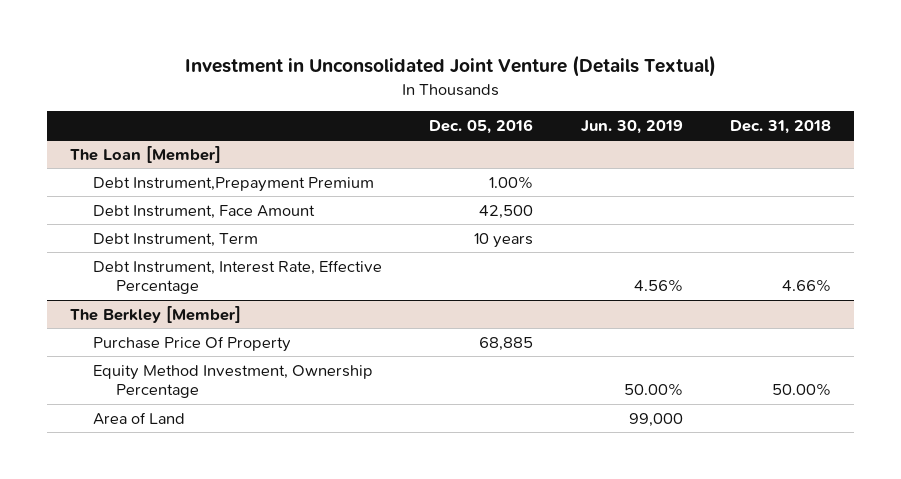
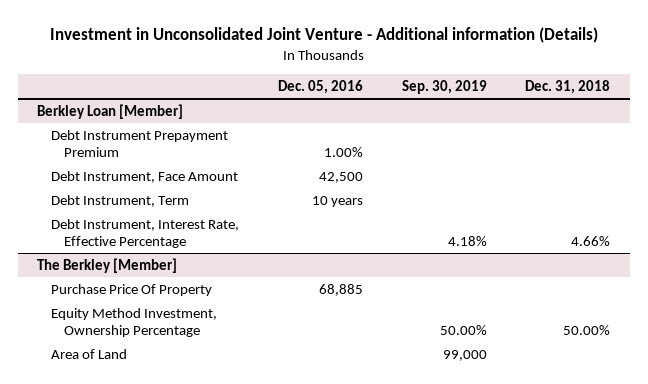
[184,55,716,78] Investment in Unconsolidated Joint Venture (Details Textual) -> [49,27,598,44] Investment in Unconsolidated Joint Venture - Additional information (Details)
[580,119,683,134] Jun. 30, 2019 -> none
none -> [401,80,487,95] Sep. 30, 2019
[70,145,222,163] The Loan [Member] -> [37,103,184,119] Berkley Loan [Member]
[92,176,374,192] Debt Instrument,Prepayment Premium -> [50,129,228,157] Debt Instrument Prepayment Premium

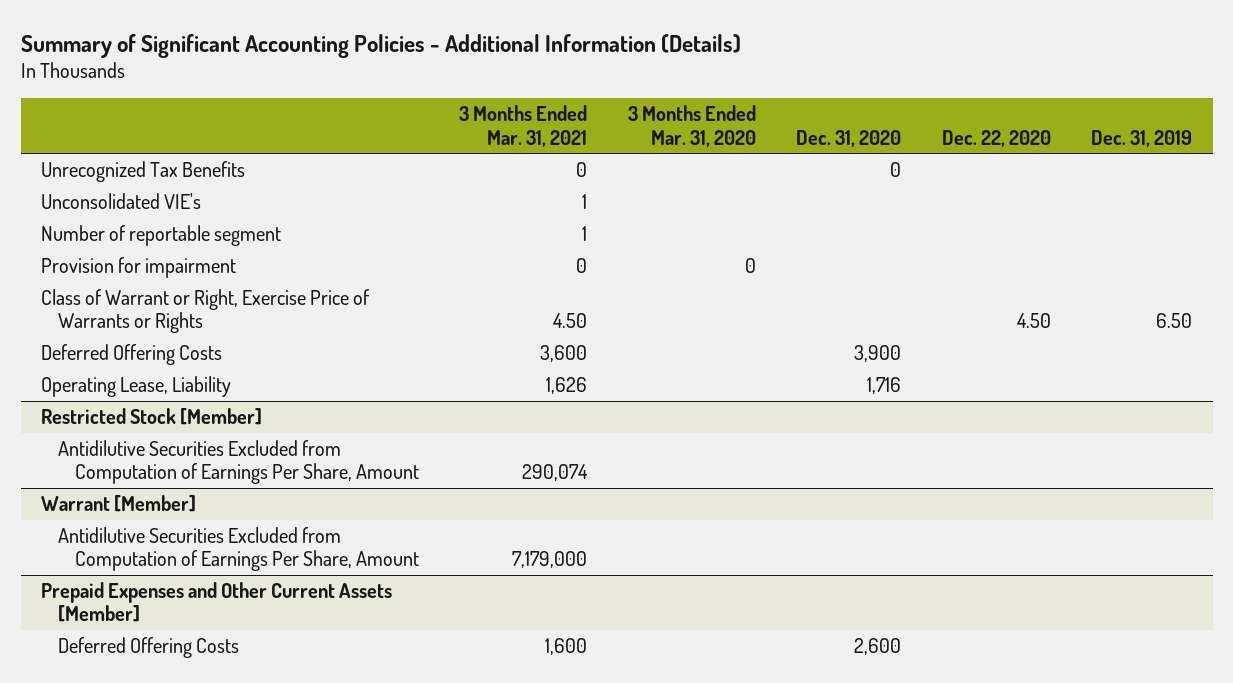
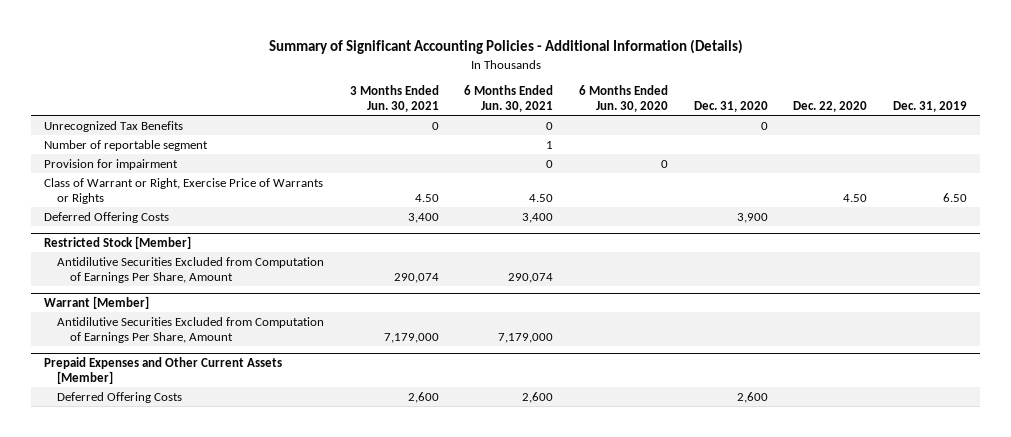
[459,105,588,147] 3 Months Ended Mar. 31, 2021 -> none
[627,105,756,147] 3 Months Ended Mar. 31, 2020 -> none
none -> [349,84,439,112] 3 Months Ended Jun. 30, 2021
none -> [464,84,554,112] 6 Months Ended Jun. 30, 2021
none -> [579,84,669,112] 6 Months Ended Jun. 30, 2020
[40,193,201,210] Unconsolidated VIE's -> none
[40,376,231,398] Operating Lease, Liability -> none

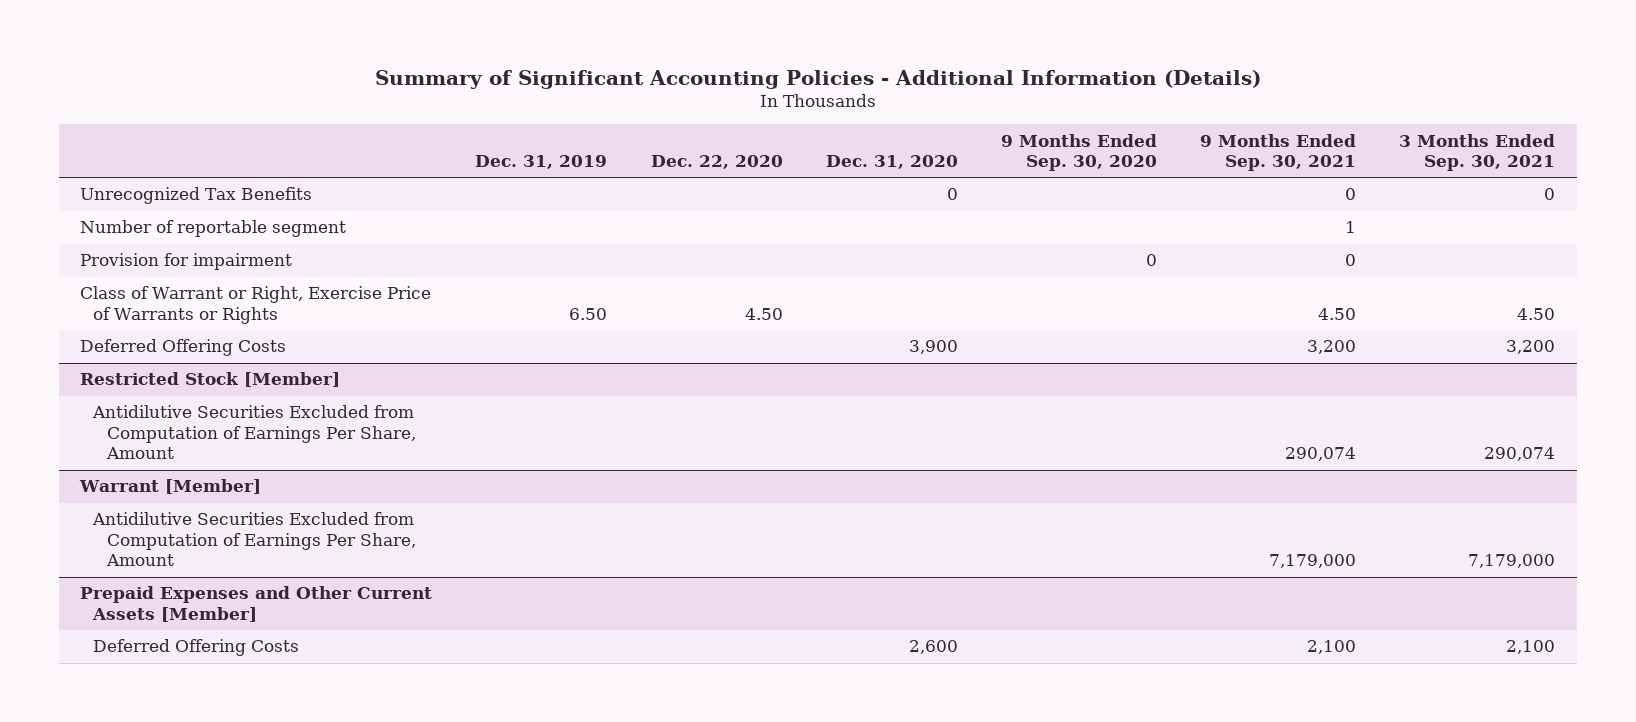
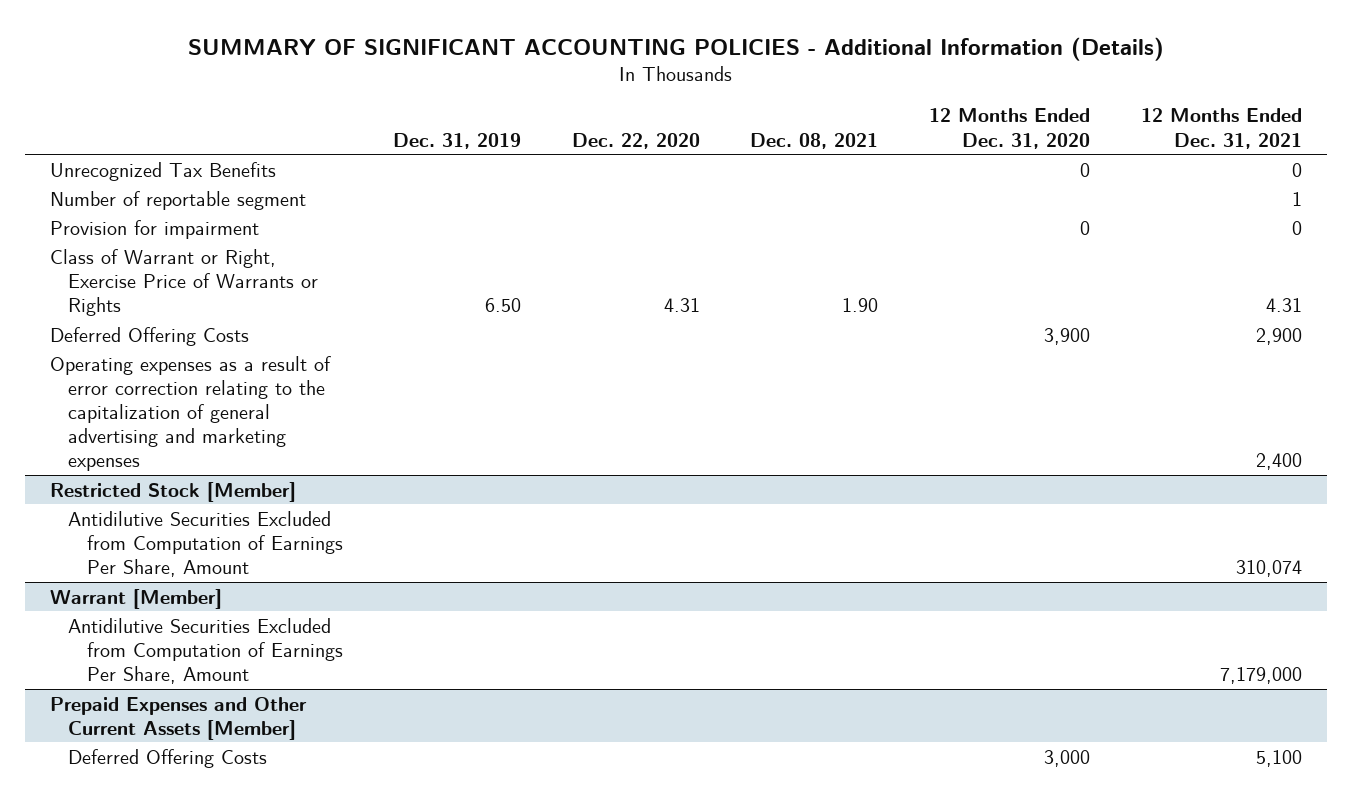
[374,69,1261,89] Summary of Significant Accounting Policies - Additional Information (Details) -> [187,37,1164,62] SUMMARY OF SIGNIFICANT ACCOUNTING POLICIES - Additional Information (Details)
[825,154,958,169] Dec. 31, 2020 -> none
[1001,133,1158,171] 9 Months Ended Sep. 30, 2020 -> none
[1200,133,1357,171] 9 Months Ended Sep. 30, 2021 -> none
[1399,133,1556,171] 3 Months Ended Sep. 30, 2021 -> none
none -> [750,132,879,149] Dec. 08, 2021
none -> [928,108,1090,149] 12 Months Ended Dec. 31, 2020
none -> [1140,108,1302,149] 12 Months Ended Dec. 31, 2021
[744,307,783,320] 4.50 -> [663,297,700,312] 4.31
none -> [49,355,331,472] Operating expenses as a result of error correction relating to the capitalization of general advertising and marketing expenses

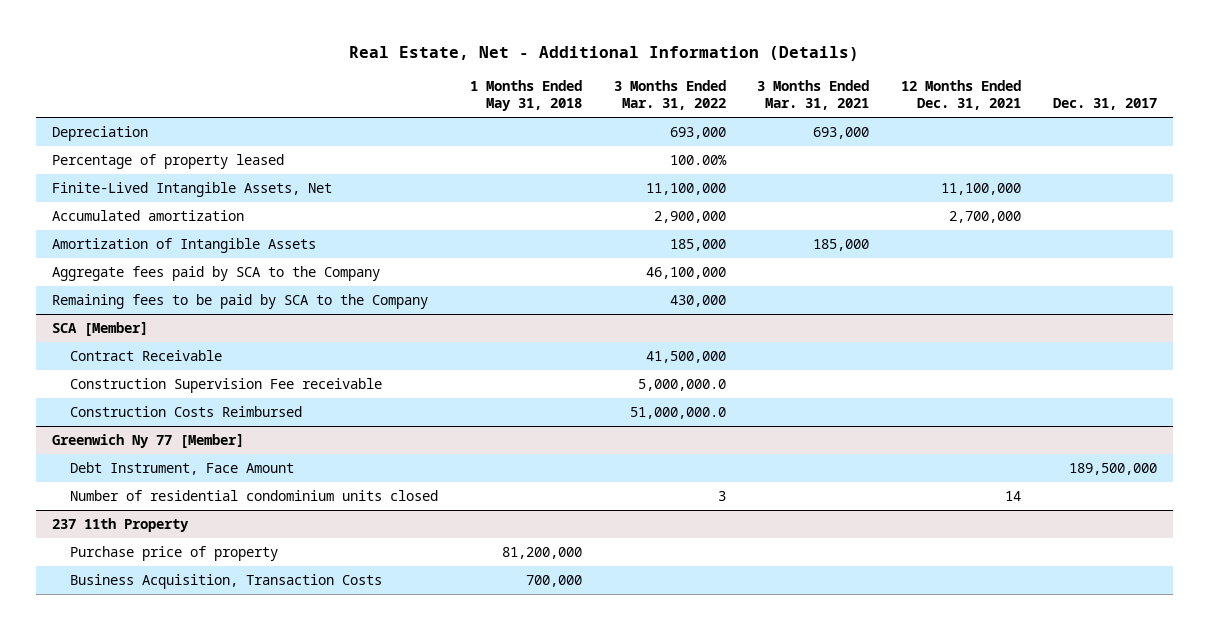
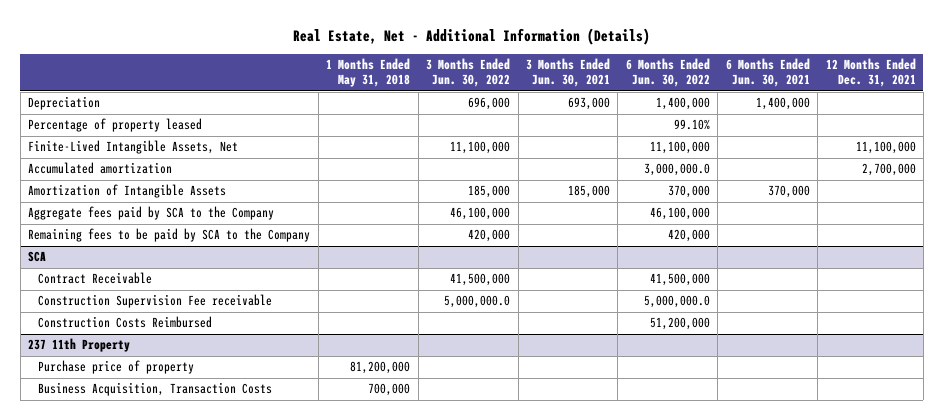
[613,79,726,111] 3 Months Ended Mar. 31, 2022 -> none
[757,79,870,111] 3 Months Ended Mar. 31, 2021 -> none
[1052,98,1157,111] Dec. 31, 2017 -> none
none -> [426,58,511,88] 3 Months Ended Jun. 30, 2022
none -> [525,58,610,88] 3 Months Ended Jun. 30, 2021
none -> [625,58,710,88] 6 Months Ended Jun. 30, 2022
none -> [725,58,810,88] 6 Months Ended Jun. 30, 2021
[52,321,149,336] SCA [Member] -> [28,251,47,263] SCA
[52,433,245,448] Greenwich Ny 77 [Member] -> none
[70,461,295,475] Debt Instrument, Face Amount -> none
[70,489,439,501] Number of residential condominium units closed -> none

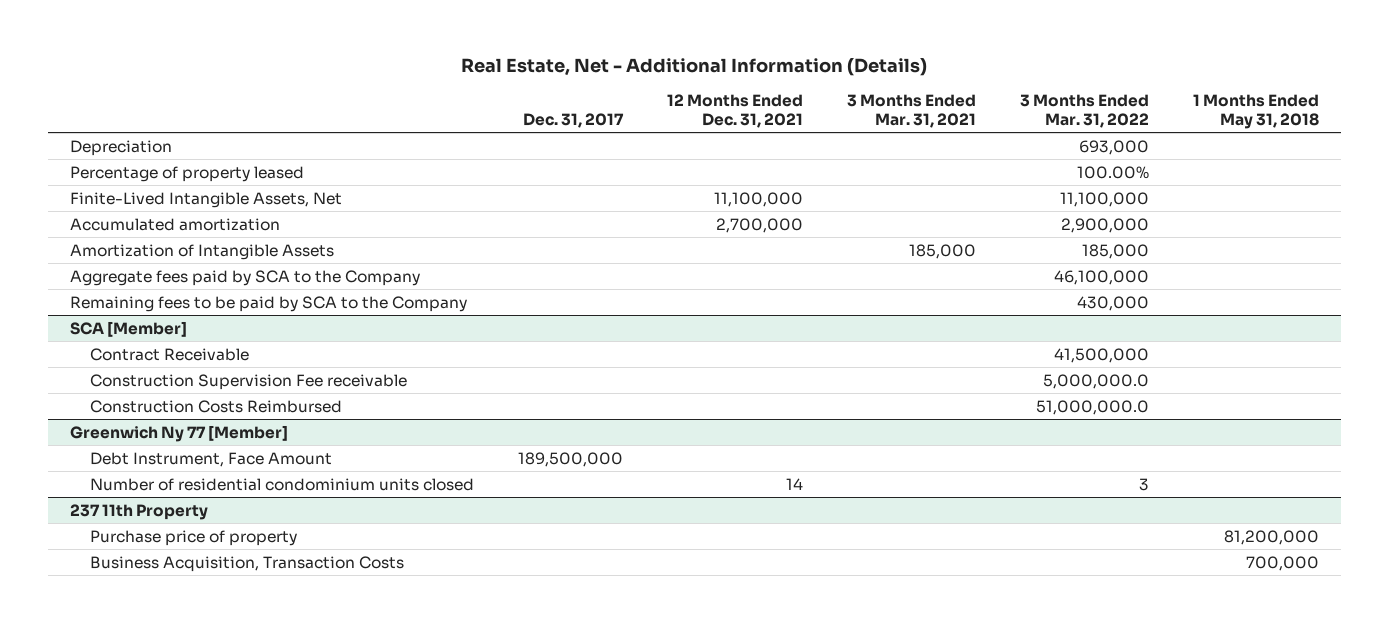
[426,58,511,88] 3 Months Ended Jun. 30, 2022 -> none
[525,58,610,88] 3 Months Ended Jun. 30, 2021 -> none
[625,58,710,88] 6 Months Ended Jun. 30, 2022 -> none
[725,58,810,88] 6 Months Ended Jun. 30, 2021 -> none
none -> [523,112,625,128] Dec. 31, 2017
none -> [847,94,977,128] 3 Months Ended Mar. 31, 2021
none -> [1020,94,1150,128] 3 Months Ended Mar. 31, 2022
[28,251,47,263] SCA -> [69,320,187,337] SCA [Member]
none -> [69,424,288,442] Greenwich Ny 77 [Member]
none -> [90,451,333,467] Debt Instrument, Face Amount
none -> [90,477,475,491] Number of residential condominium units closed

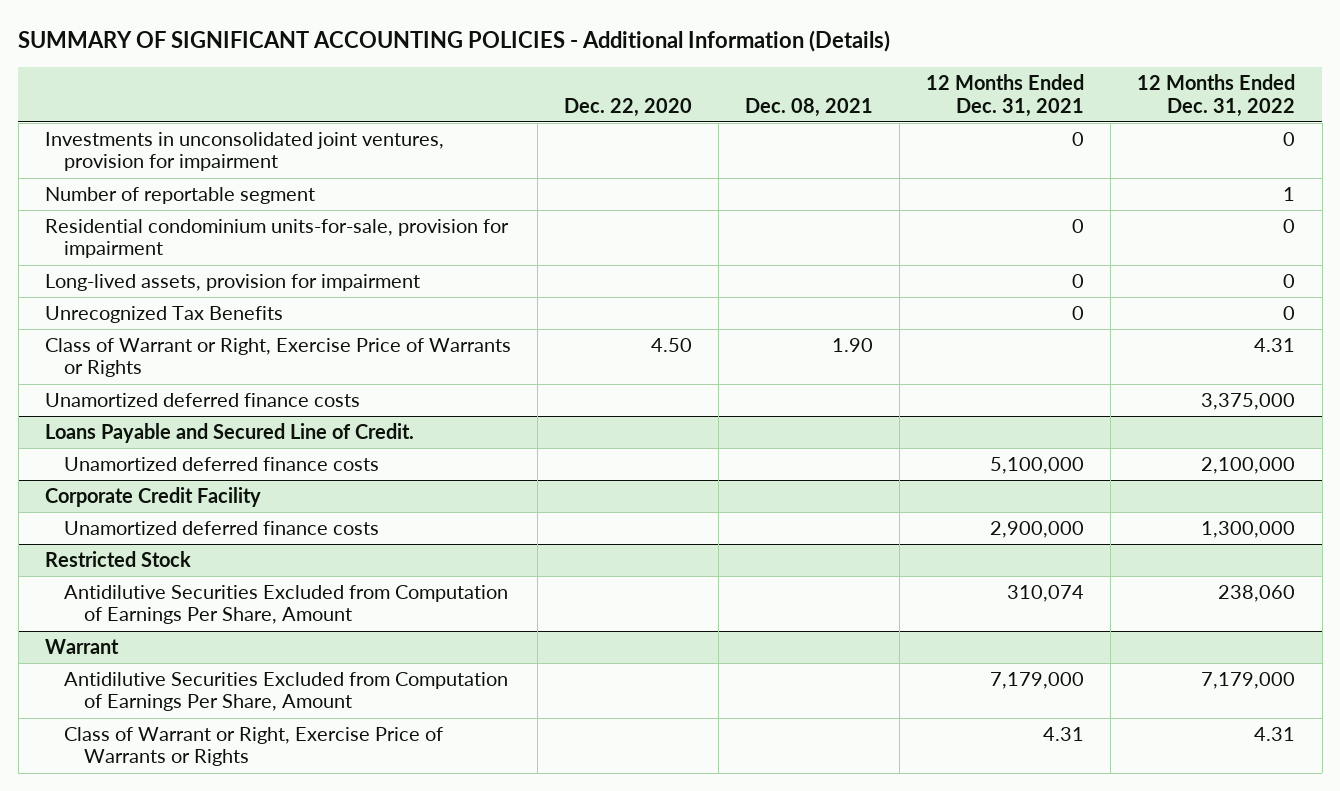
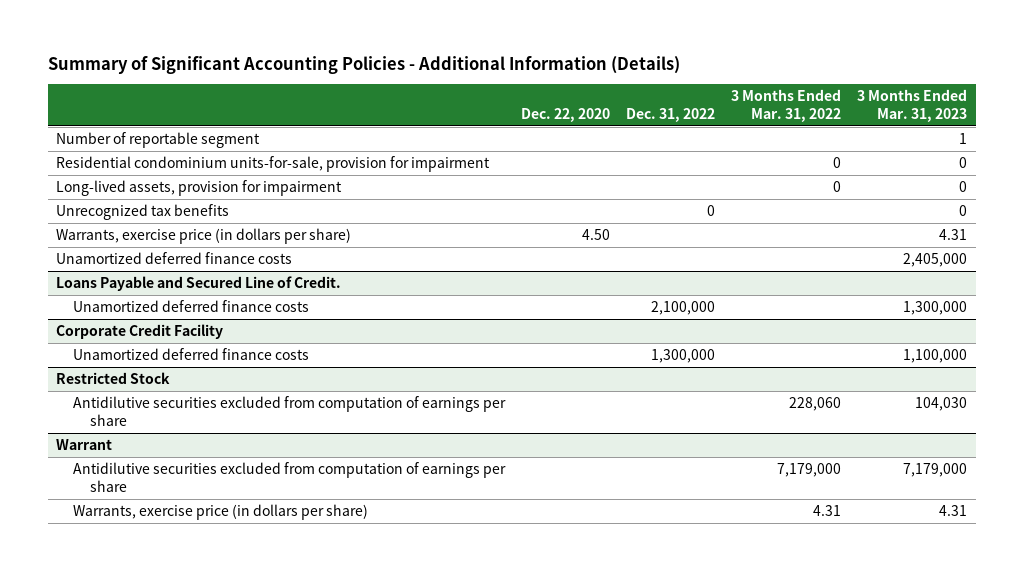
[18,29,891,52] SUMMARY OF SIGNIFICANT ACCOUNTING POLICIES - Additional Information (Details) -> [47,55,680,74] Summary of Significant Accounting Policies - Additional Information (Details)
[745,97,874,117] Dec. 08, 2021 -> none
[926,74,1085,117] 12 Months Ended Dec. 31, 2021 -> none
[1137,74,1296,117] 12 Months Ended Dec. 31, 2022 -> none
none -> [626,108,716,123] Dec. 31, 2022
none -> [731,89,842,123] 3 Months Ended Mar. 31, 2022
none -> [857,89,968,123] 3 Months Ended Mar. 31, 2023
[44,132,444,172] Investments in unconsolidated joint ventures, provision for impairment -> none
[44,306,283,324] Unrecognized Tax Benefits -> [55,204,229,221] Unrecognized tax benefits
[44,338,511,378] Class of Warrant or Right, Exercise Price of Warrants or Rights -> [55,228,351,245] Warrants, exercise price (in dollars per share)
[64,585,509,625] Antidilutive Securities Excluded from Computation of Earnings Per Share, Amount -> [72,396,506,427] Antidilutive securities excluded from computation of earnings per share
[64,672,509,712] Antidilutive Securities Excluded from Computation of Earnings Per Share, Amount -> [72,462,506,493] Antidilutive securities excluded from computation of earnings per share
[64,727,444,767] Class of Warrant or Right, Exercise Price of Warrants or Rights -> [72,504,368,521] Warrants, exercise price (in dollars per share)

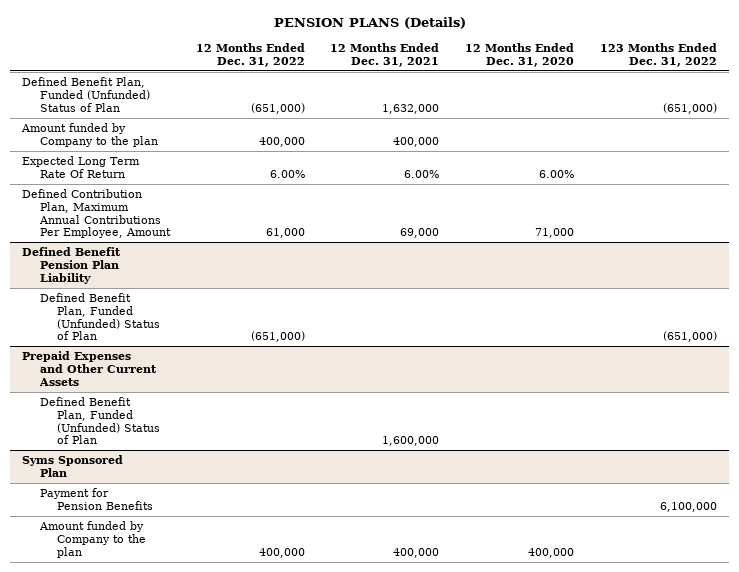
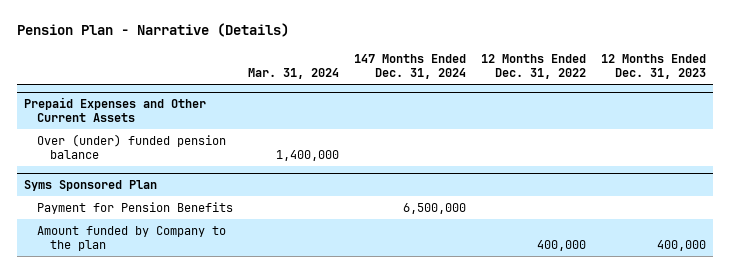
[273,16,466,29] PENSION PLANS (Details) -> [16,23,289,38] Pension Plan - Narrative (Details)
[330,42,440,67] 12 Months Ended Dec. 31, 2021 -> none
[464,42,574,67] 12 Months Ended Dec. 31, 2020 -> none
[599,42,717,67] 123 Months Ended Dec. 31, 2022 -> none
none -> [247,68,339,80] Mar. 31, 2024
none -> [353,54,466,80] 147 Months Ended Dec. 31, 2024
none -> [600,54,706,80] 12 Months Ended Dec. 31, 2023
[22,77,150,112] Defined Benefit Plan, Funded (Unfunded) Status of Plan -> none
[21,123,158,147] Amount funded by Company to the plan -> none
[22,156,141,178] Expected Long Term Rate Of Return -> none
[22,189,171,239] Defined Contribution Plan, Maximum Annual Contributions Per Employee, Amount -> none
[22,247,122,284] Defined Benefit Pension Plan Liability -> none
[39,293,161,341] Defined Benefit Plan, Funded (Unfunded) Status of Plan -> none
[39,397,161,445] Defined Benefit Plan, Funded (Unfunded) Status of Plan -> [36,134,226,160] Over (under) funded pension balance

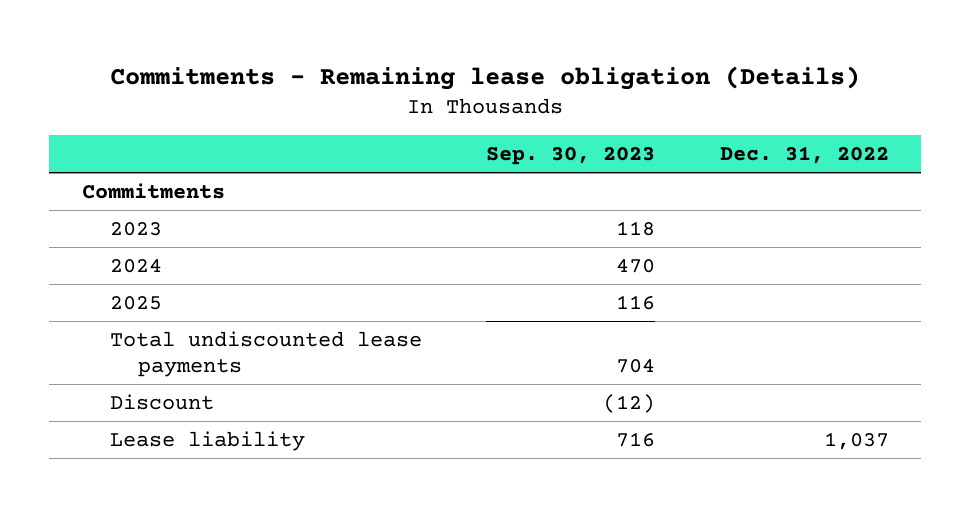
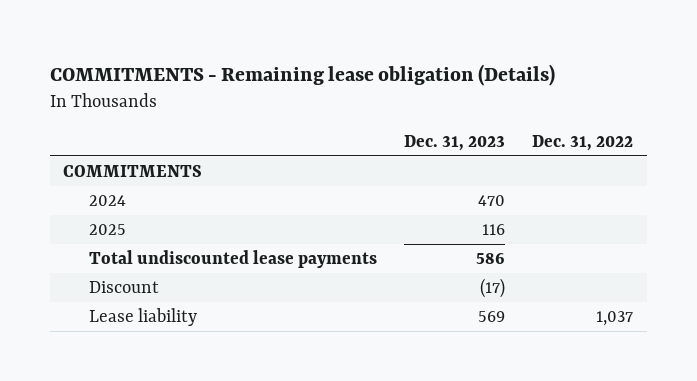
[110,65,861,90] Commitments - Remaining lease obligation (Details) -> [49,63,555,86] COMMITMENTS - Remaining lease obligation (Details)
[486,147,656,166] Sep. 30, 2023 -> none
none -> [404,134,506,151] Dec. 31, 2023
[109,221,162,236] 2023 -> none
[81,182,225,199] Commitments -> [63,164,203,177] COMMITMENTS

